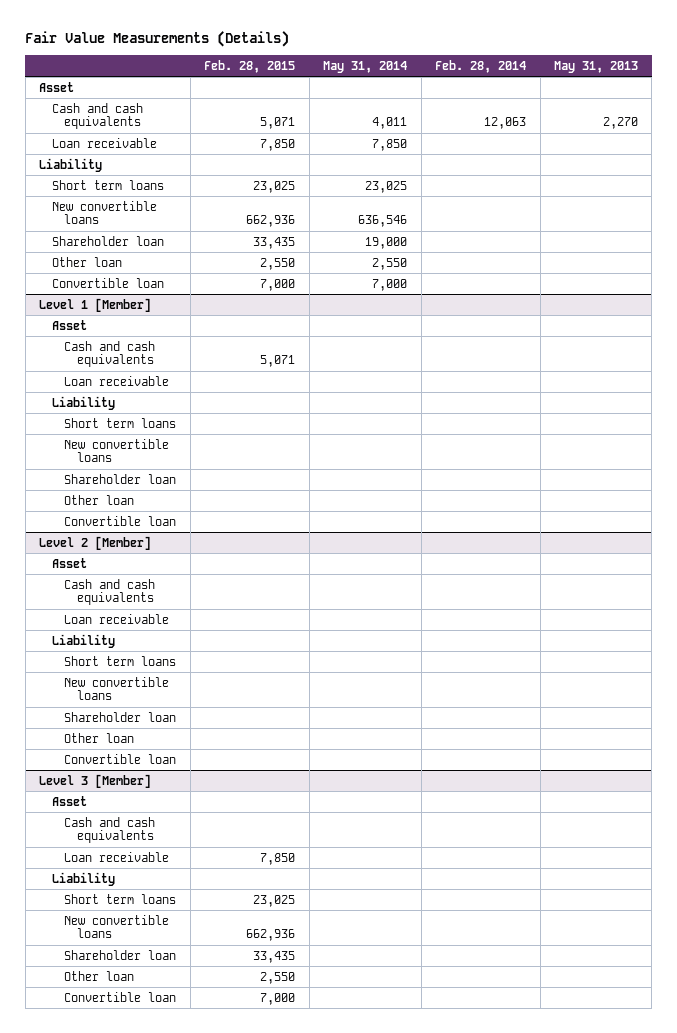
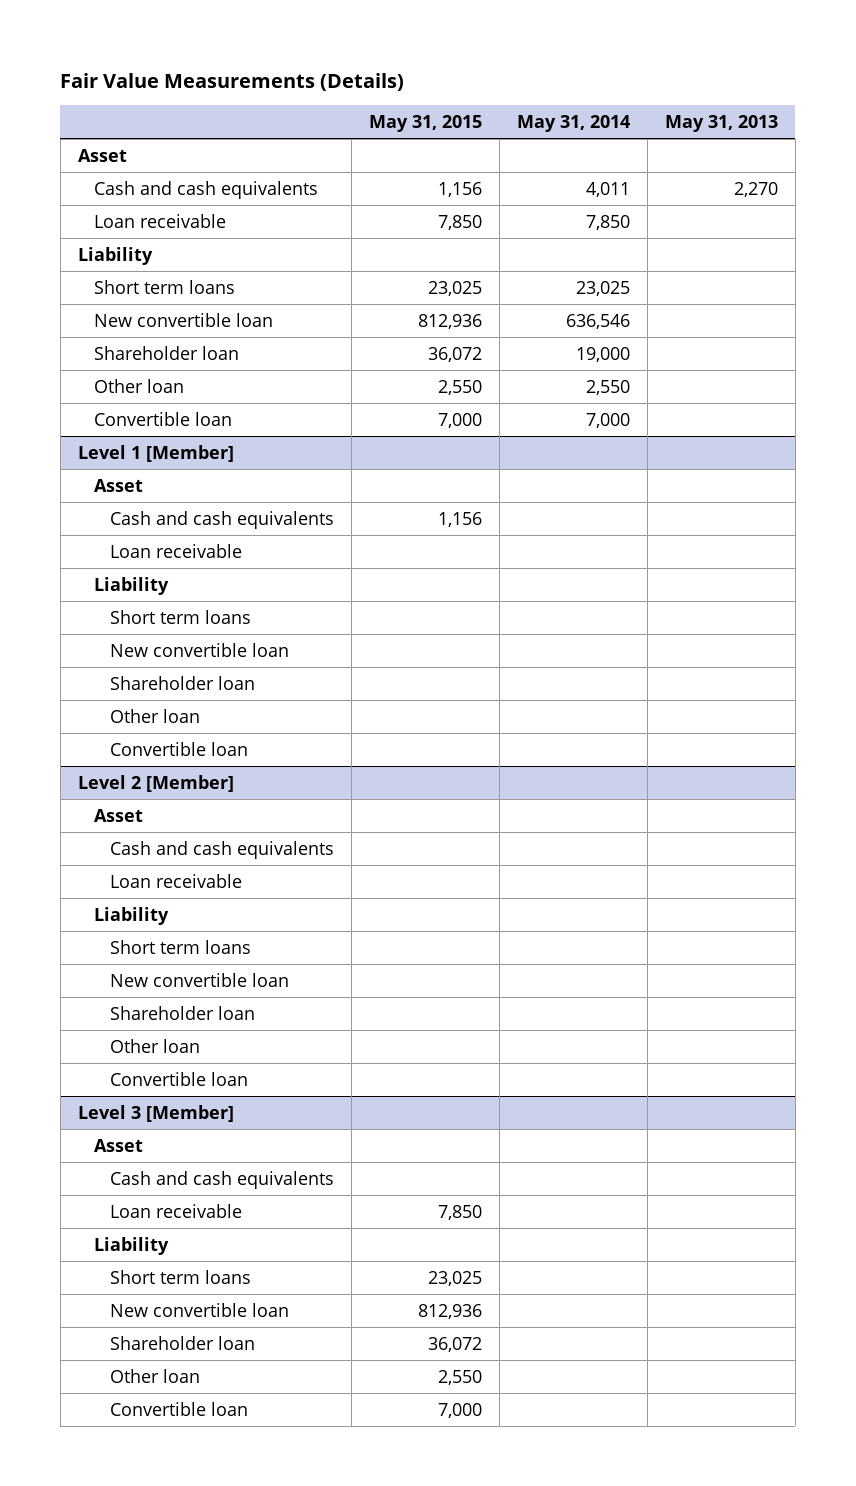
[204,59,296,73] Feb. 28, 2015 -> none
[435,59,527,73] Feb. 28, 2014 -> none
none -> [369,114,483,132] May 31, 2015
[51,200,157,225] New convertible loans -> [94,312,274,327] New convertible loan
[64,438,170,463] New convertible loans -> [110,642,290,657] New convertible loan
[64,676,170,701] New convertible loans -> [110,972,290,987] New convertible loan
[64,914,170,939] New convertible loans -> [110,1302,290,1317] New convertible loan

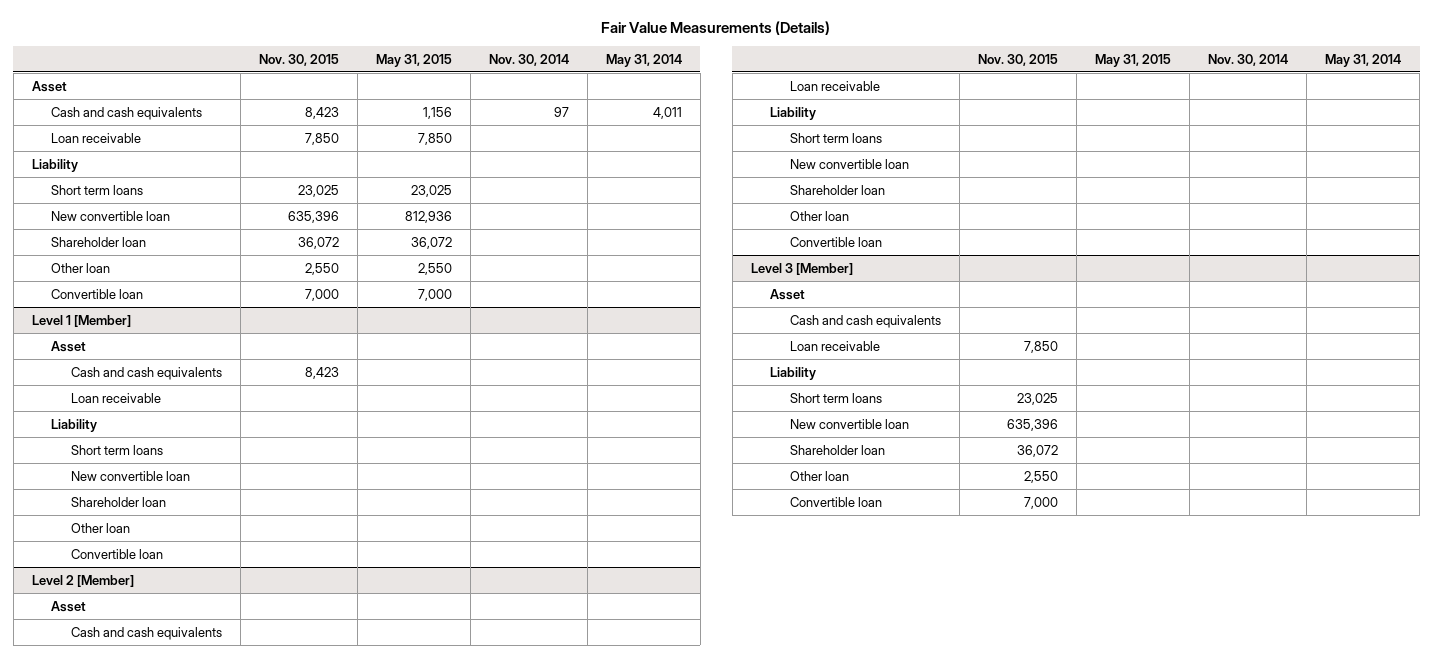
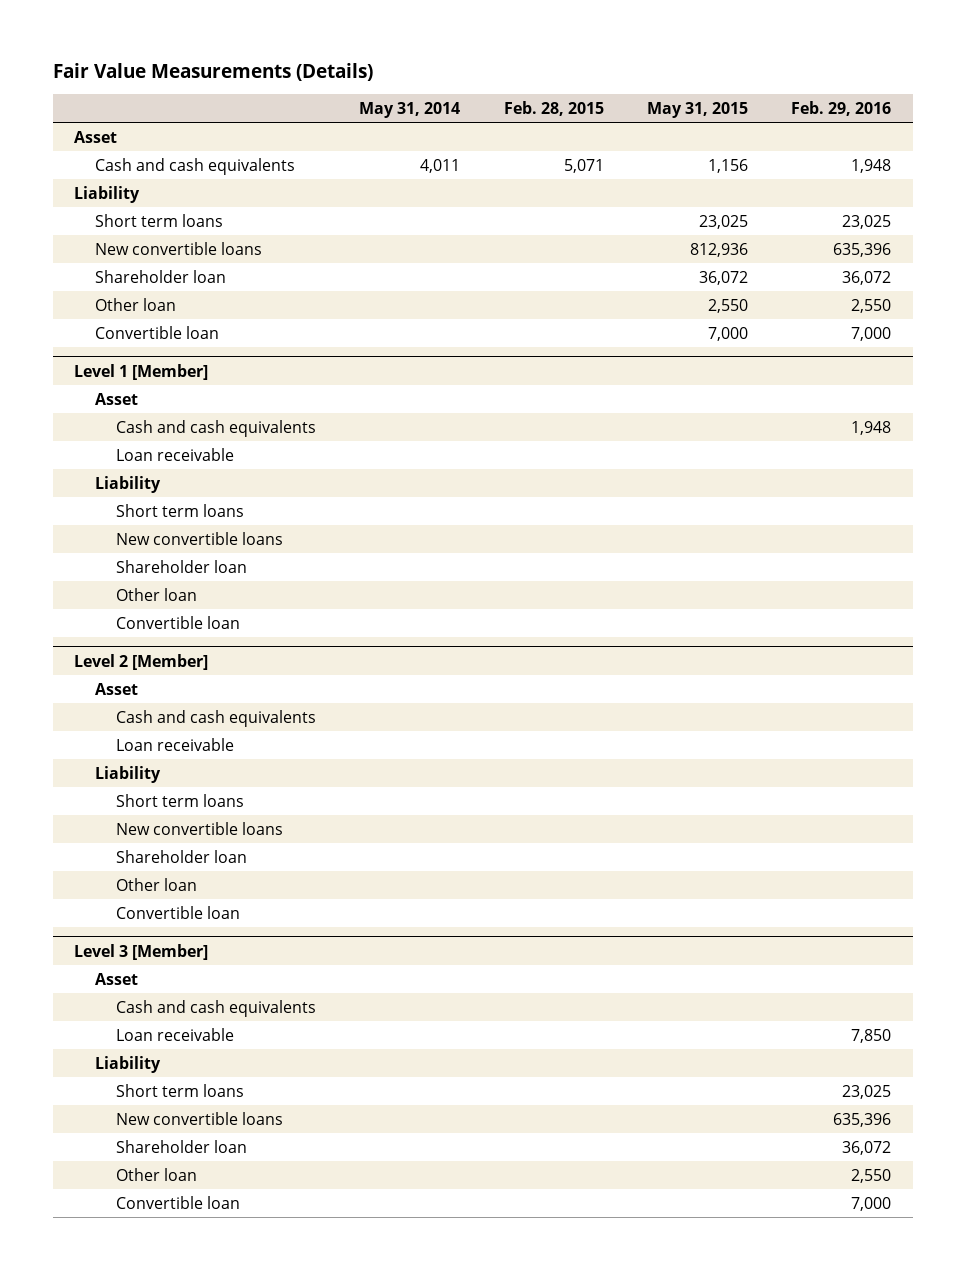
[258,53,339,66] Nov. 30, 2015 -> none
[488,53,569,66] Nov. 30, 2014 -> none
none -> [503,100,604,116] Feb. 28, 2015
none -> [791,100,892,116] Feb. 29, 2016
[51,132,142,143] Loan receivable -> none
[51,210,171,221] New convertible loan -> [95,241,263,255] New convertible loans
[70,470,190,481] New convertible loan -> [115,531,283,545] New convertible loans
[789,158,909,169] New convertible loan -> [115,821,283,835] New convertible loans
[789,418,909,429] New convertible loan -> [115,1111,283,1125] New convertible loans

